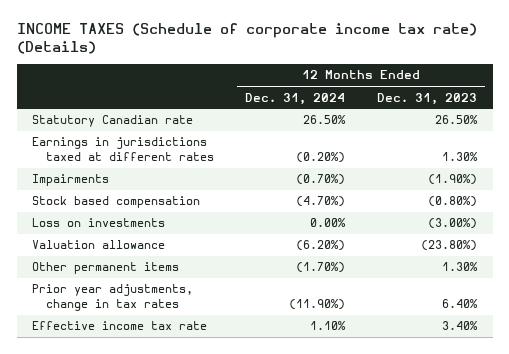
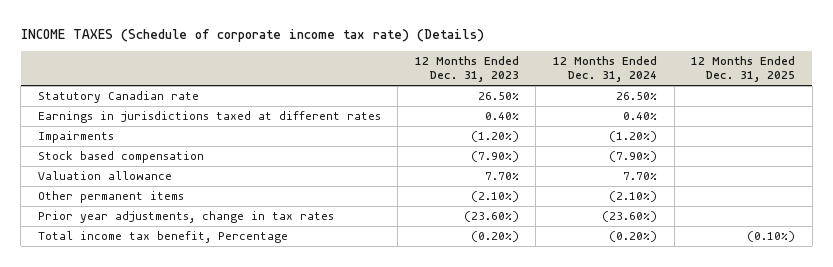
none -> [691,56,796,82] 12 Months Ended Dec. 31, 2025
[32,218,166,228] Loss on investments -> none
[296,152,346,164] (0.20%) -> [623,112,658,121] 0.40%
[441,152,478,162] 1.30% -> [484,112,519,121] 0.40%
[296,174,346,186] (0.70%) -> [609,131,658,143] (1.20%)
[427,174,477,186] (1.90%) -> [470,131,519,143] (1.20%)
[296,196,346,208] (4.70%) -> [609,151,658,163] (7.90%)
[427,196,477,208] (0.80%) -> [470,151,519,163] (7.90%)
[296,240,346,252] (6.20%) -> [623,172,658,181] 7.70%
[420,240,477,252] (23.80%) -> [484,172,519,181] 7.70%
[296,262,346,274] (1.70%) -> [609,191,658,203] (2.10%)
[441,262,478,272] 1.30% -> [470,191,519,203] (2.10%)
[289,299,346,311] (11.90%) -> [602,211,658,223] (23.60%)
[441,299,478,309] 6.40% -> [463,211,519,223] (23.60%)
[32,321,208,331] Effective income tax rate -> [37,231,288,244] Total income tax benefit, Percentage
[310,321,347,331] 1.10% -> [609,231,658,243] (0.20%)
[441,321,478,331] 3.40% -> [470,231,519,243] (0.20%)

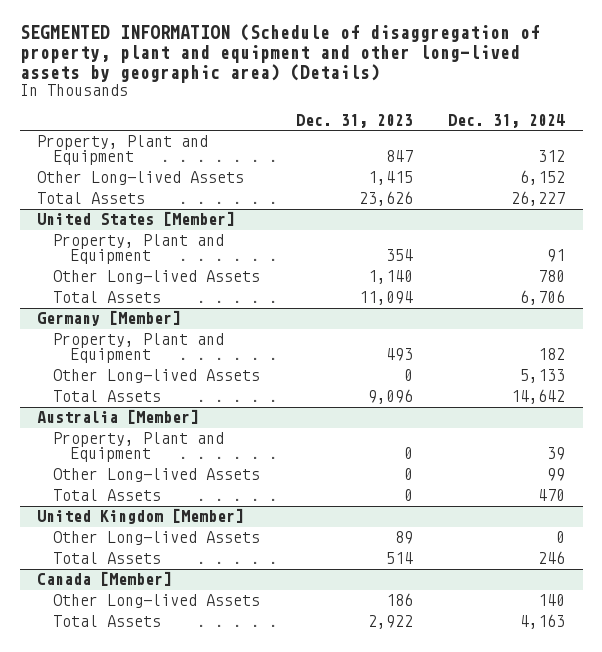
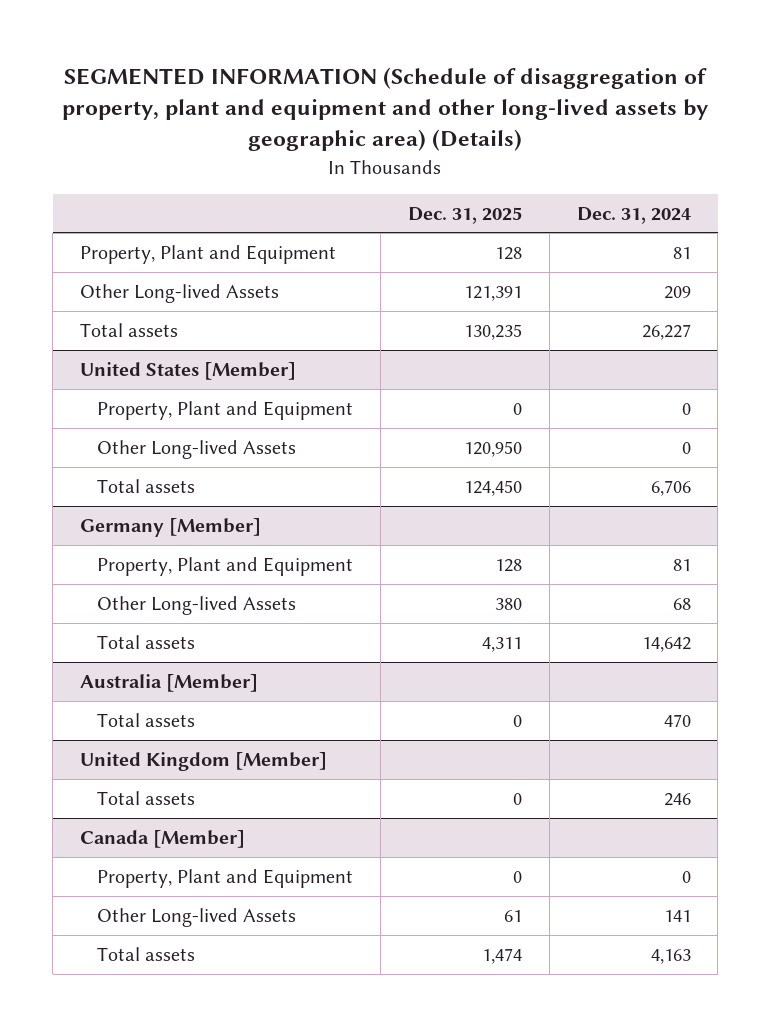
[295,113,413,128] Dec. 31, 2023 -> none
none -> [407,206,522,224] Dec. 31, 2025
[538,150,566,163] 312 -> [672,246,691,259] 81
[520,170,566,186] 6,152 -> [663,285,691,299] 209
[37,192,146,205] Total Assets -> [79,322,178,337] Total assets
[547,249,566,263] 91 -> [681,402,691,415] 0
[538,270,566,283] 780 -> [681,441,691,454] 0
[53,291,162,304] Total Assets -> [97,478,196,493] Total assets
[538,348,566,361] 182 -> [672,558,691,571] 81
[520,369,566,384] 5,133 -> [672,597,691,610] 68
[53,390,162,403] Total Assets -> [97,634,196,649] Total assets
[53,432,225,463] Property, Plant and Equipment -> none
[53,468,261,483] Other Long-lived Assets -> none
[53,489,162,502] Total Assets -> [97,712,196,727] Total assets
[53,531,261,546] Other Long-lived Assets -> none
[53,552,162,565] Total Assets -> [97,790,196,805] Total assets
none -> [97,868,354,888] Property, Plant and Equipment
[538,594,566,607] 140 -> [663,909,691,922] 141
[53,615,162,628] Total Assets -> [97,946,196,961] Total assets

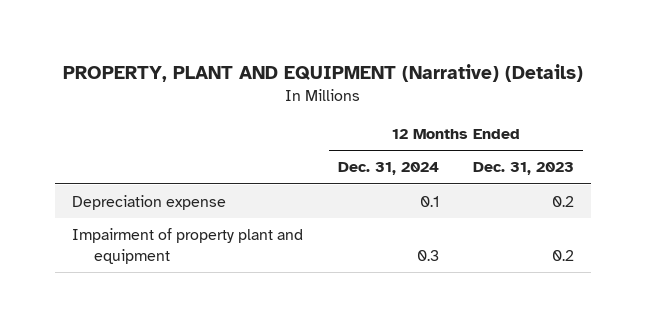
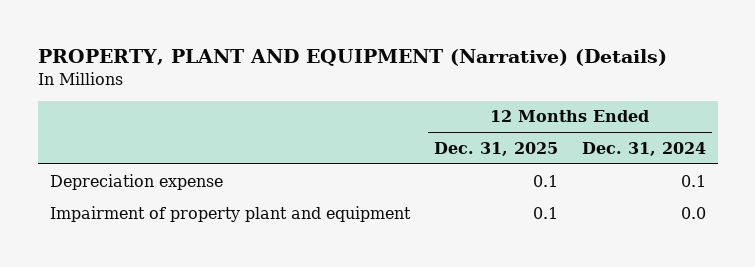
[473,162,575,176] Dec. 31, 2023 -> none
none -> [433,142,558,157] Dec. 31, 2025
[416,249,439,261] 0.3 -> [680,206,706,219] 0.0

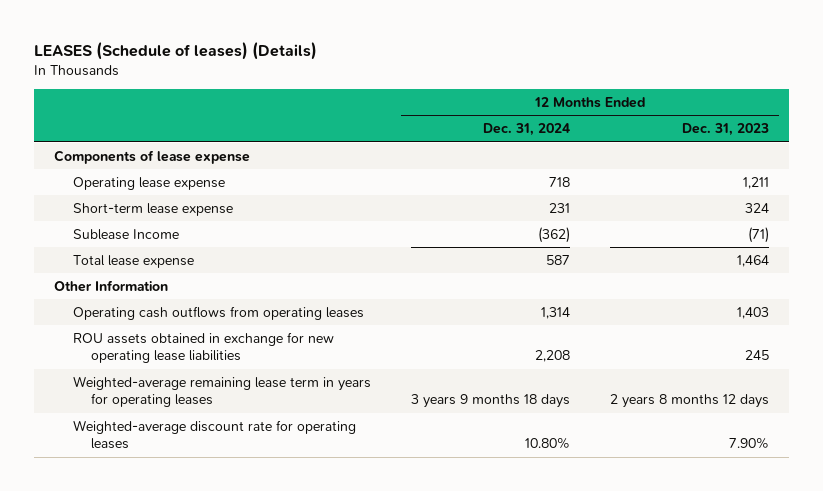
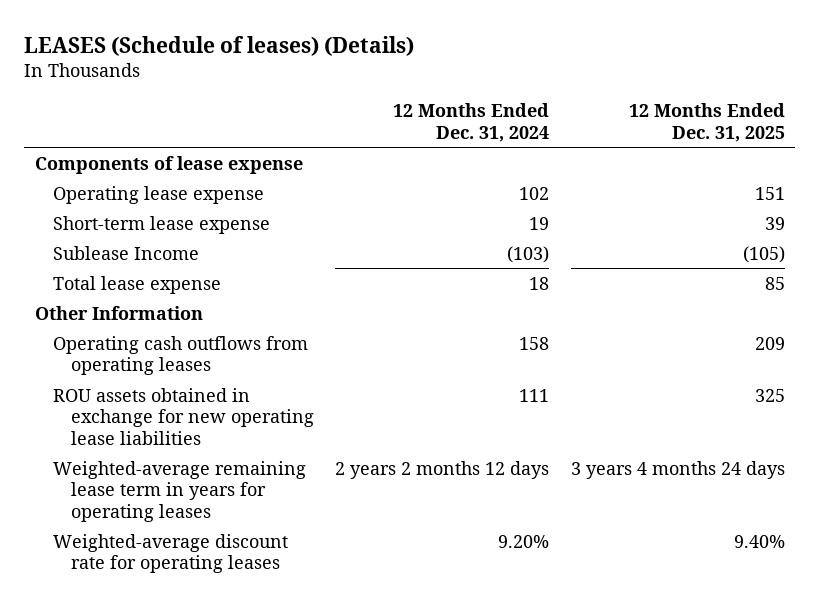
[681,123,769,137] Dec. 31, 2023 -> none
none -> [628,103,785,142] 12 Months Ended Dec. 31, 2025
[548,176,570,187] 718 -> [519,186,550,200] 102
[548,202,570,213] 231 -> [529,216,550,230] 19
[537,226,570,243] (362) -> [507,245,550,263] (103)
[545,254,570,265] 587 -> [529,276,550,290] 18
[540,306,570,319] 1,314 -> [519,336,550,350] 158
[534,350,570,363] 2,208 -> [519,388,550,402] 111
[410,394,570,409] 3 years 9 months 18 days -> [335,460,550,479] 2 years 2 months 12 days
[524,437,570,450] 10.80% -> [498,534,550,548] 9.20%

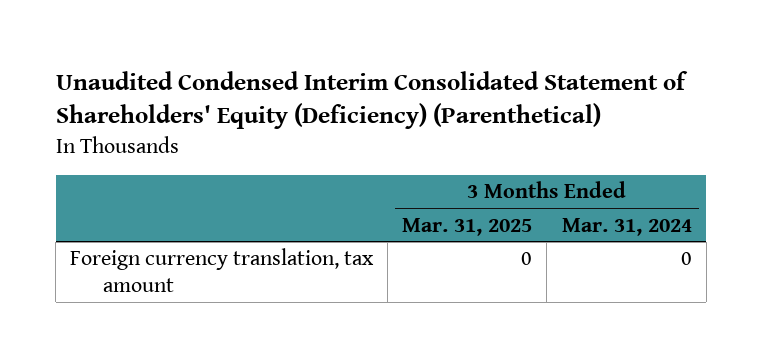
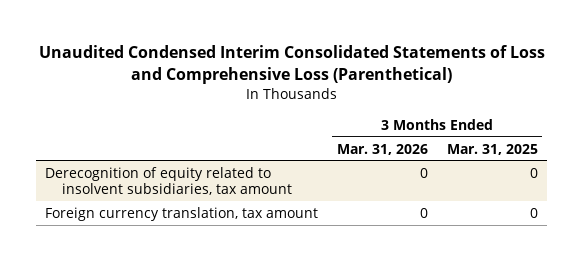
[55,70,688,130] Unaudited Condensed Interim Consolidated Statement of Shareholders' Equity (Deficiency) (Parenthetical) -> [38,45,545,84] Unaudited Condensed Interim Consolidated Statements of Loss and Comprehensive Loss (Parenthetical)
[561,217,692,236] Mar. 31, 2024 -> none
none -> [337,143,429,155] Mar. 31, 2026
none -> [45,166,293,196] Derecognition of equity related to insolvent subsidiaries, tax amount

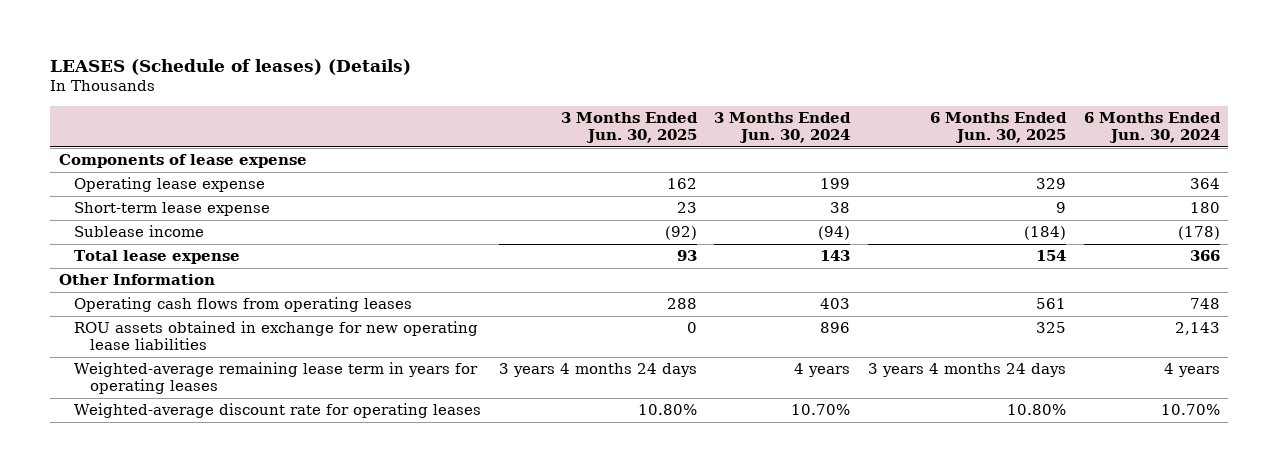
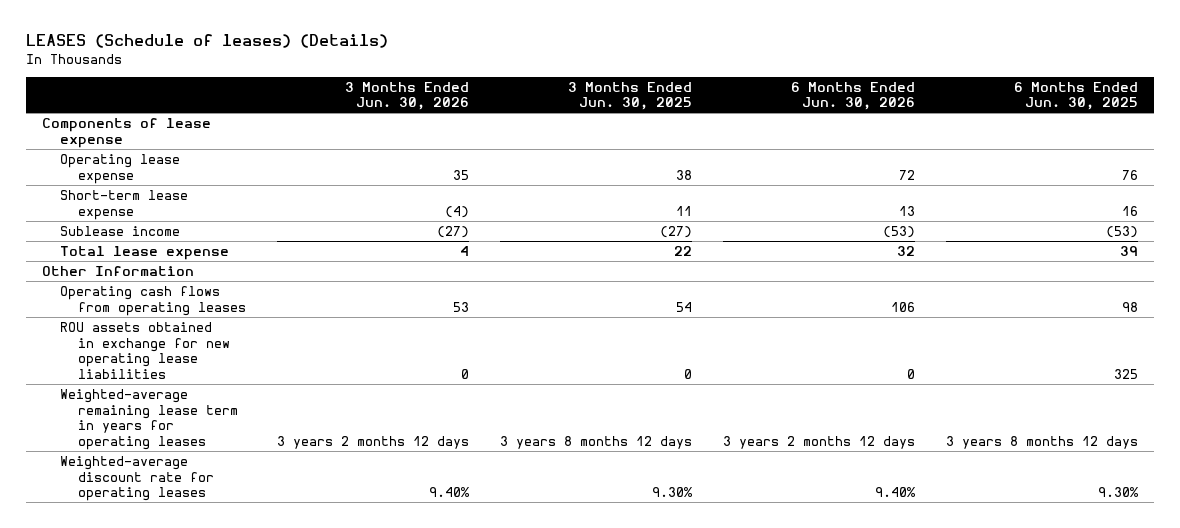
[714,112,852,143] 3 Months Ended Jun. 30, 2024 -> none
[1083,112,1221,143] 6 Months Ended Jun. 30, 2024 -> none
none -> [345,81,470,111] 3 Months Ended Jun. 30, 2026
none -> [791,81,916,111] 6 Months Ended Jun. 30, 2026
[666,178,697,190] 162 -> [676,169,693,180] 38
[1035,178,1066,190] 329 -> [1122,169,1139,180] 76
[676,202,697,214] 23 -> [676,205,693,216] 11
[1055,202,1066,214] 9 -> [1122,205,1139,216] 16
[664,226,697,241] (92) -> [660,225,693,238] (27)
[1023,226,1066,241] (184) -> [1106,225,1139,238] (53)
[676,250,697,262] 93 -> [674,245,693,256] 22
[1035,250,1066,262] 154 -> [1120,245,1139,256] 39
[666,298,697,310] 288 -> [676,301,693,312] 54
[1035,298,1066,310] 561 -> [1122,301,1139,312] 98
[498,363,697,378] 3 years 4 months 24 days -> [500,435,693,449] 3 years 8 months 12 days
[867,363,1066,378] 3 years 4 months 24 days -> [946,435,1139,449] 3 years 8 months 12 days
[637,404,697,416] 10.80% -> [652,487,694,498] 9.30%
[1006,404,1066,416] 10.80% -> [1098,487,1140,498] 9.30%

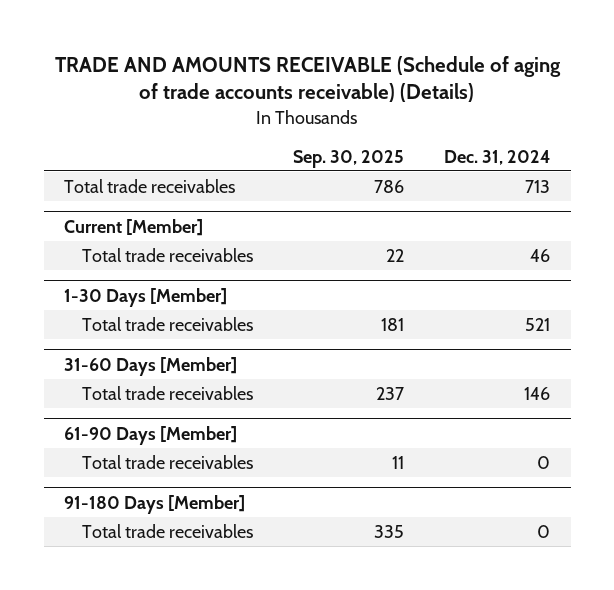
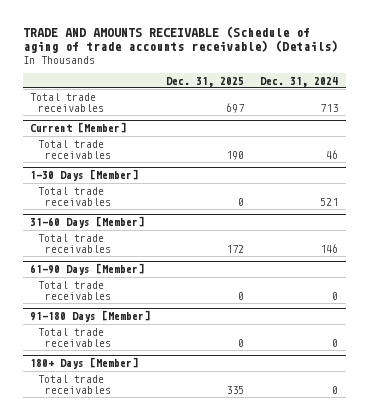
[293,149,405,168] Sep. 30, 2025 -> none
none -> [166,76,245,87] Dec. 31, 2025
none -> [30,357,139,370] 180+ Days [Member]
none -> [37,374,111,395] Total trade receivables

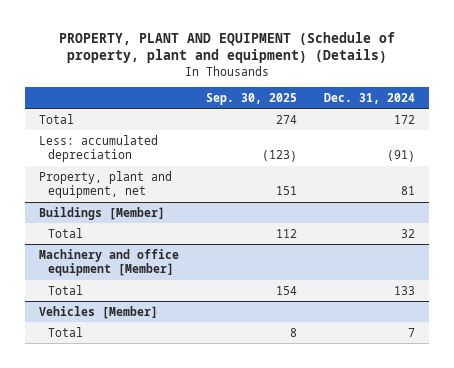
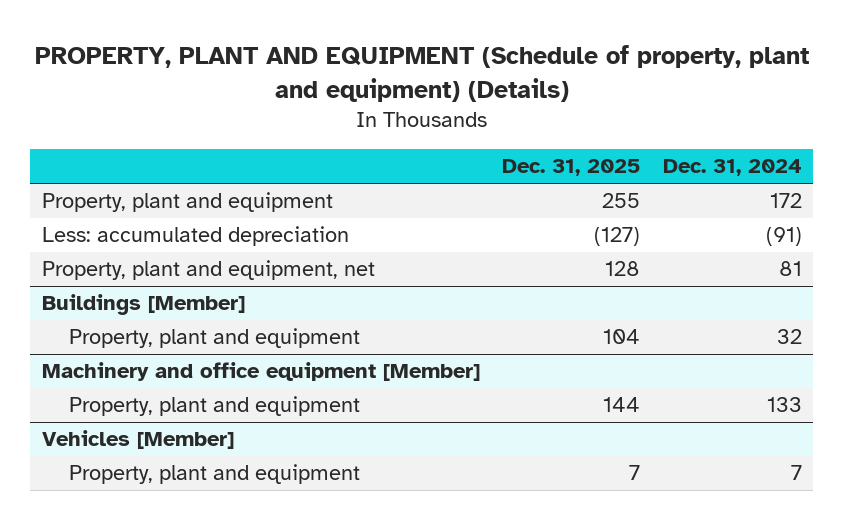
[206,92,298,105] Sep. 30, 2025 -> none
none -> [502,159,641,177] Dec. 31, 2025
[38,113,74,124] Total -> [41,192,333,213] Property, plant and equipment
[48,227,84,238] Total -> [69,328,361,349] Property, plant and equipment
[48,284,84,295] Total -> [69,396,361,417] Property, plant and equipment
[48,326,84,337] Total -> [69,464,361,485] Property, plant and equipment

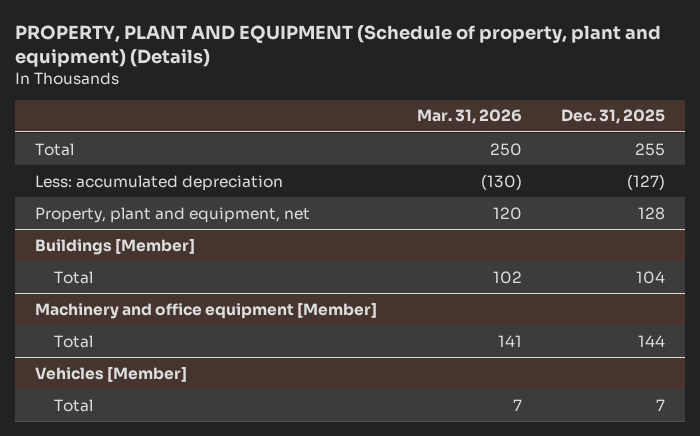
[662,159,802,177] Dec. 31, 2024 -> none
none -> [416,109,522,125] Mar. 31, 2026
[41,192,333,213] Property, plant and equipment -> [34,142,74,156] Total
[69,328,361,349] Property, plant and equipment -> [53,270,93,284] Total
[69,396,361,417] Property, plant and equipment -> [53,334,93,348] Total
[69,464,361,485] Property, plant and equipment -> [53,398,93,412] Total

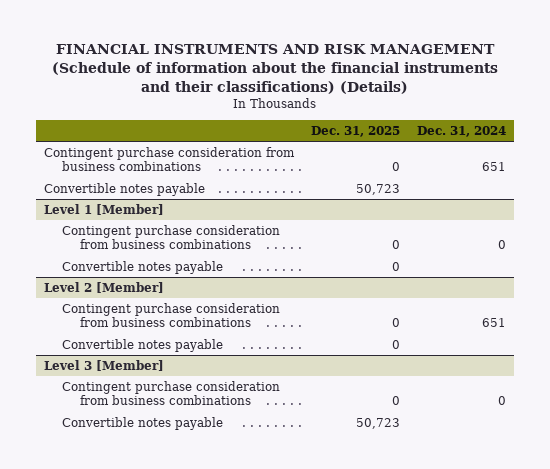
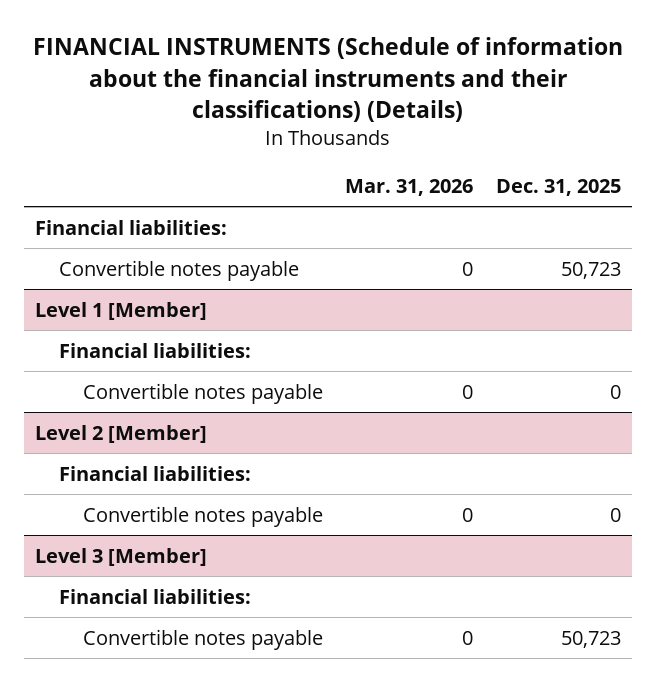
[51,44,498,94] FINANCIAL INSTRUMENTS AND RISK MANAGEMENT (Schedule of information about the financial instruments and their classifications) (Details) -> [32,37,623,122] FINANCIAL INSTRUMENTS (Schedule of information about the financial instruments and their classifications) (Details)
[416,125,506,137] Dec. 31, 2024 -> none
none -> [345,178,474,196] Mar. 31, 2026
[44,147,296,172] Contingent purchase consideration from business combinations -> none
none -> [35,219,228,235] Financial liabilities:
[61,225,280,250] Contingent purchase consideration from business combinations -> none
none -> [59,342,252,358] Financial liabilities:
[61,303,280,328] Contingent purchase consideration from business combinations -> none
none -> [59,465,252,481] Financial liabilities:
[61,381,280,406] Contingent purchase consideration from business combinations -> none
none -> [59,588,252,604] Financial liabilities:

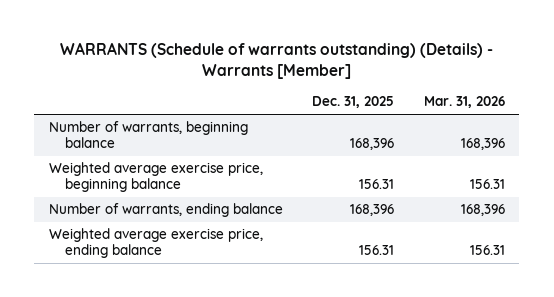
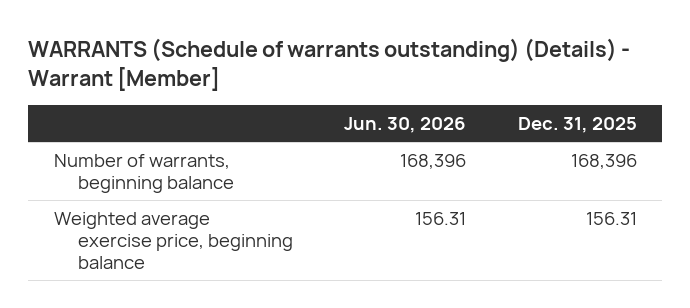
[59,41,493,79] WARRANTS (Schedule of warrants outstanding) (Details) - Warrants [Member] -> [28,38,631,92] WARRANTS (Schedule of warrants outstanding) (Details) - Warrant [Member]
[423,96,505,109] Mar. 31, 2026 -> none
none -> [344,116,467,133] Jun. 30, 2026
[49,203,284,218] Number of warrants, ending balance -> none
[49,228,264,258] Weighted average exercise price, ending balance -> none

